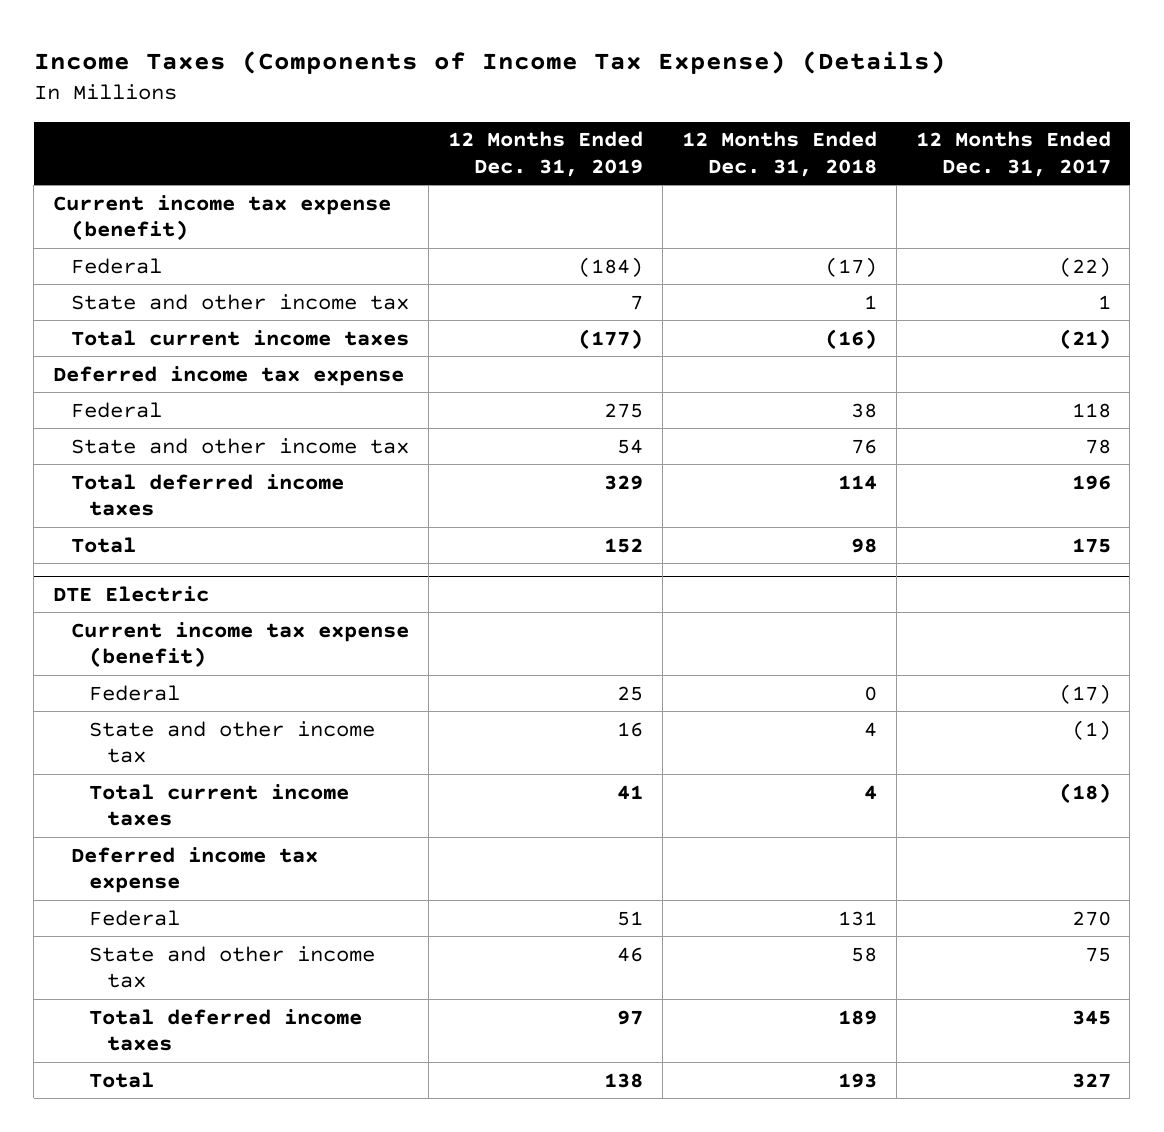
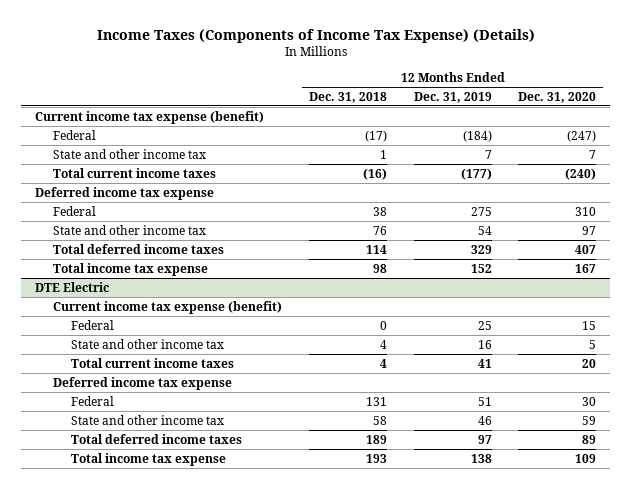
[915,131,1111,177] 12 Months Ended Dec. 31, 2017 -> none
none -> [518,91,597,103] Dec. 31, 2020
[71,536,137,553] Total -> [53,262,209,276] Total income tax expense
[89,1071,155,1088] Total -> [71,452,227,466] Total income tax expense

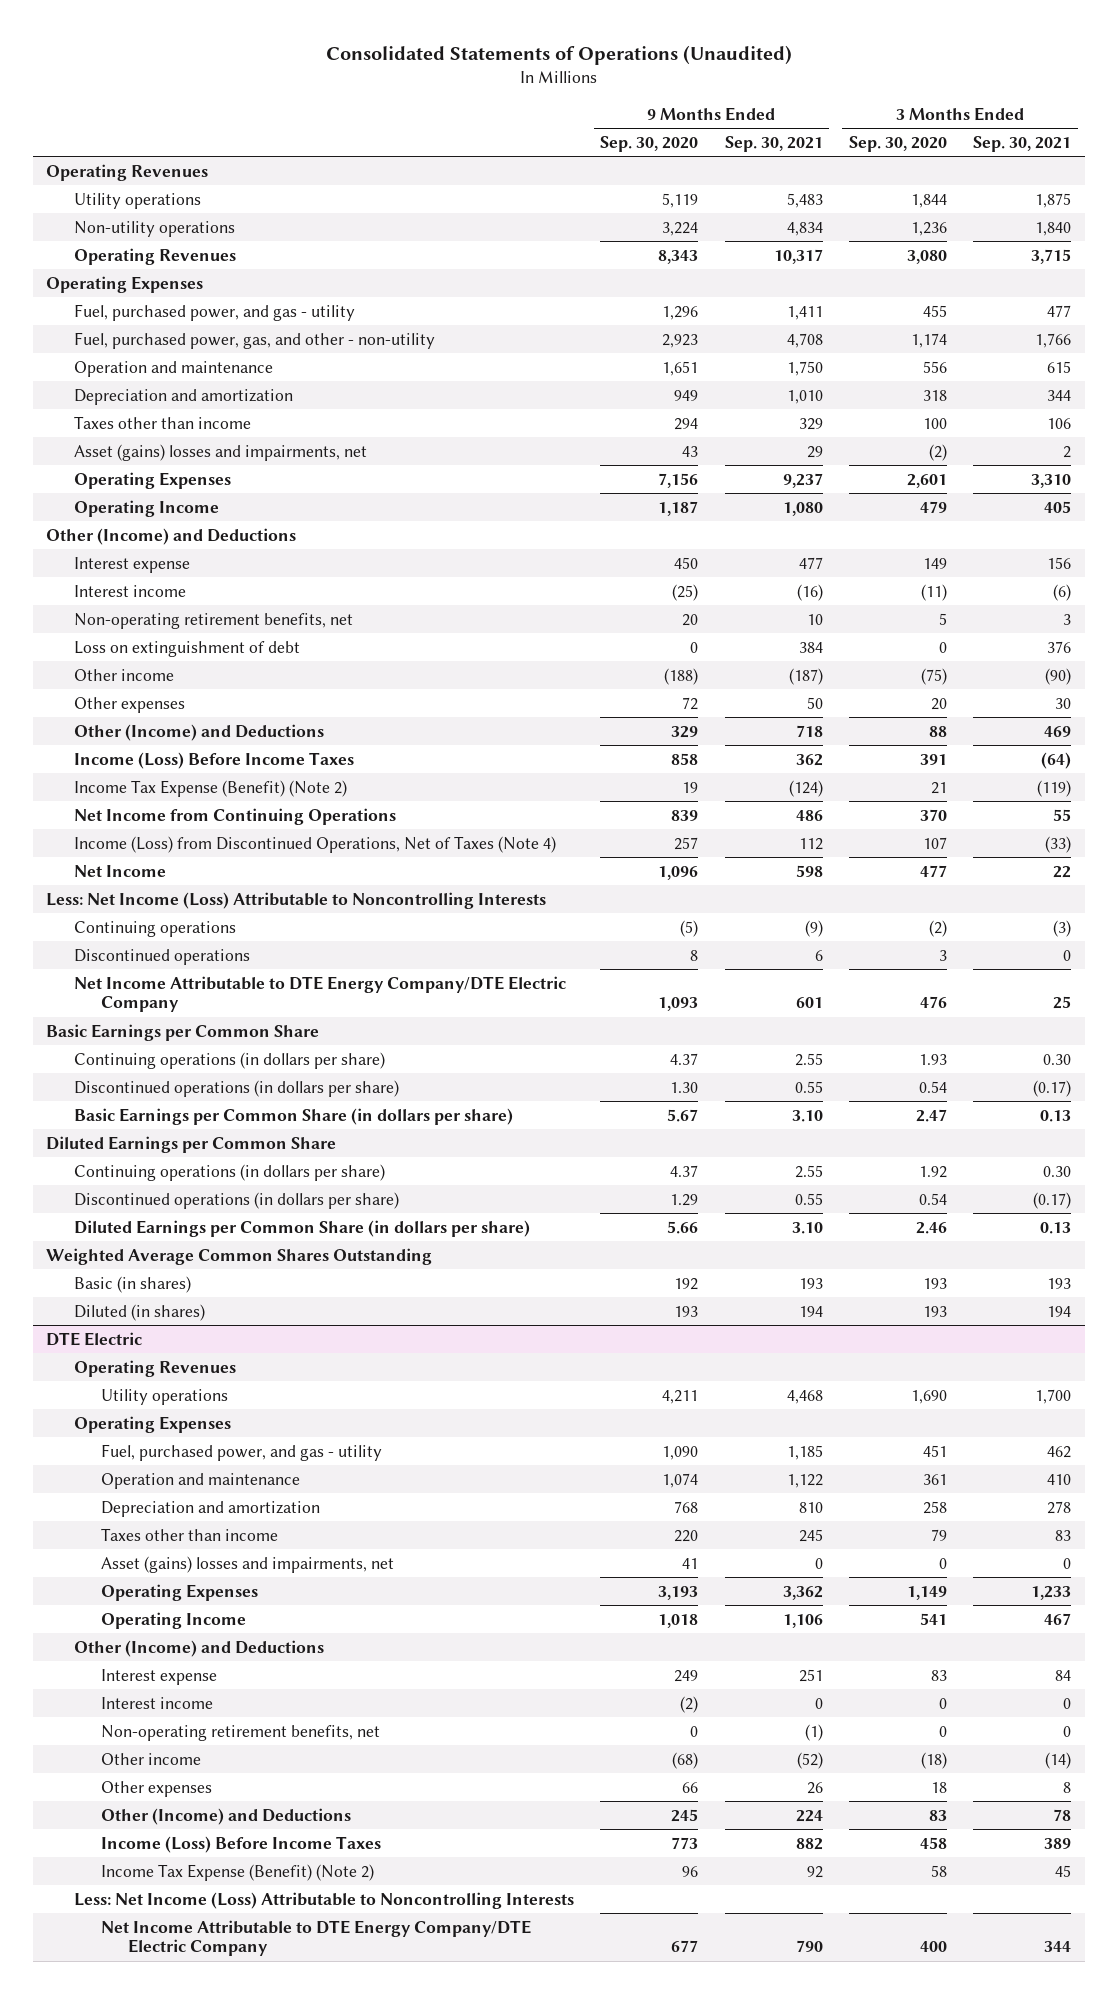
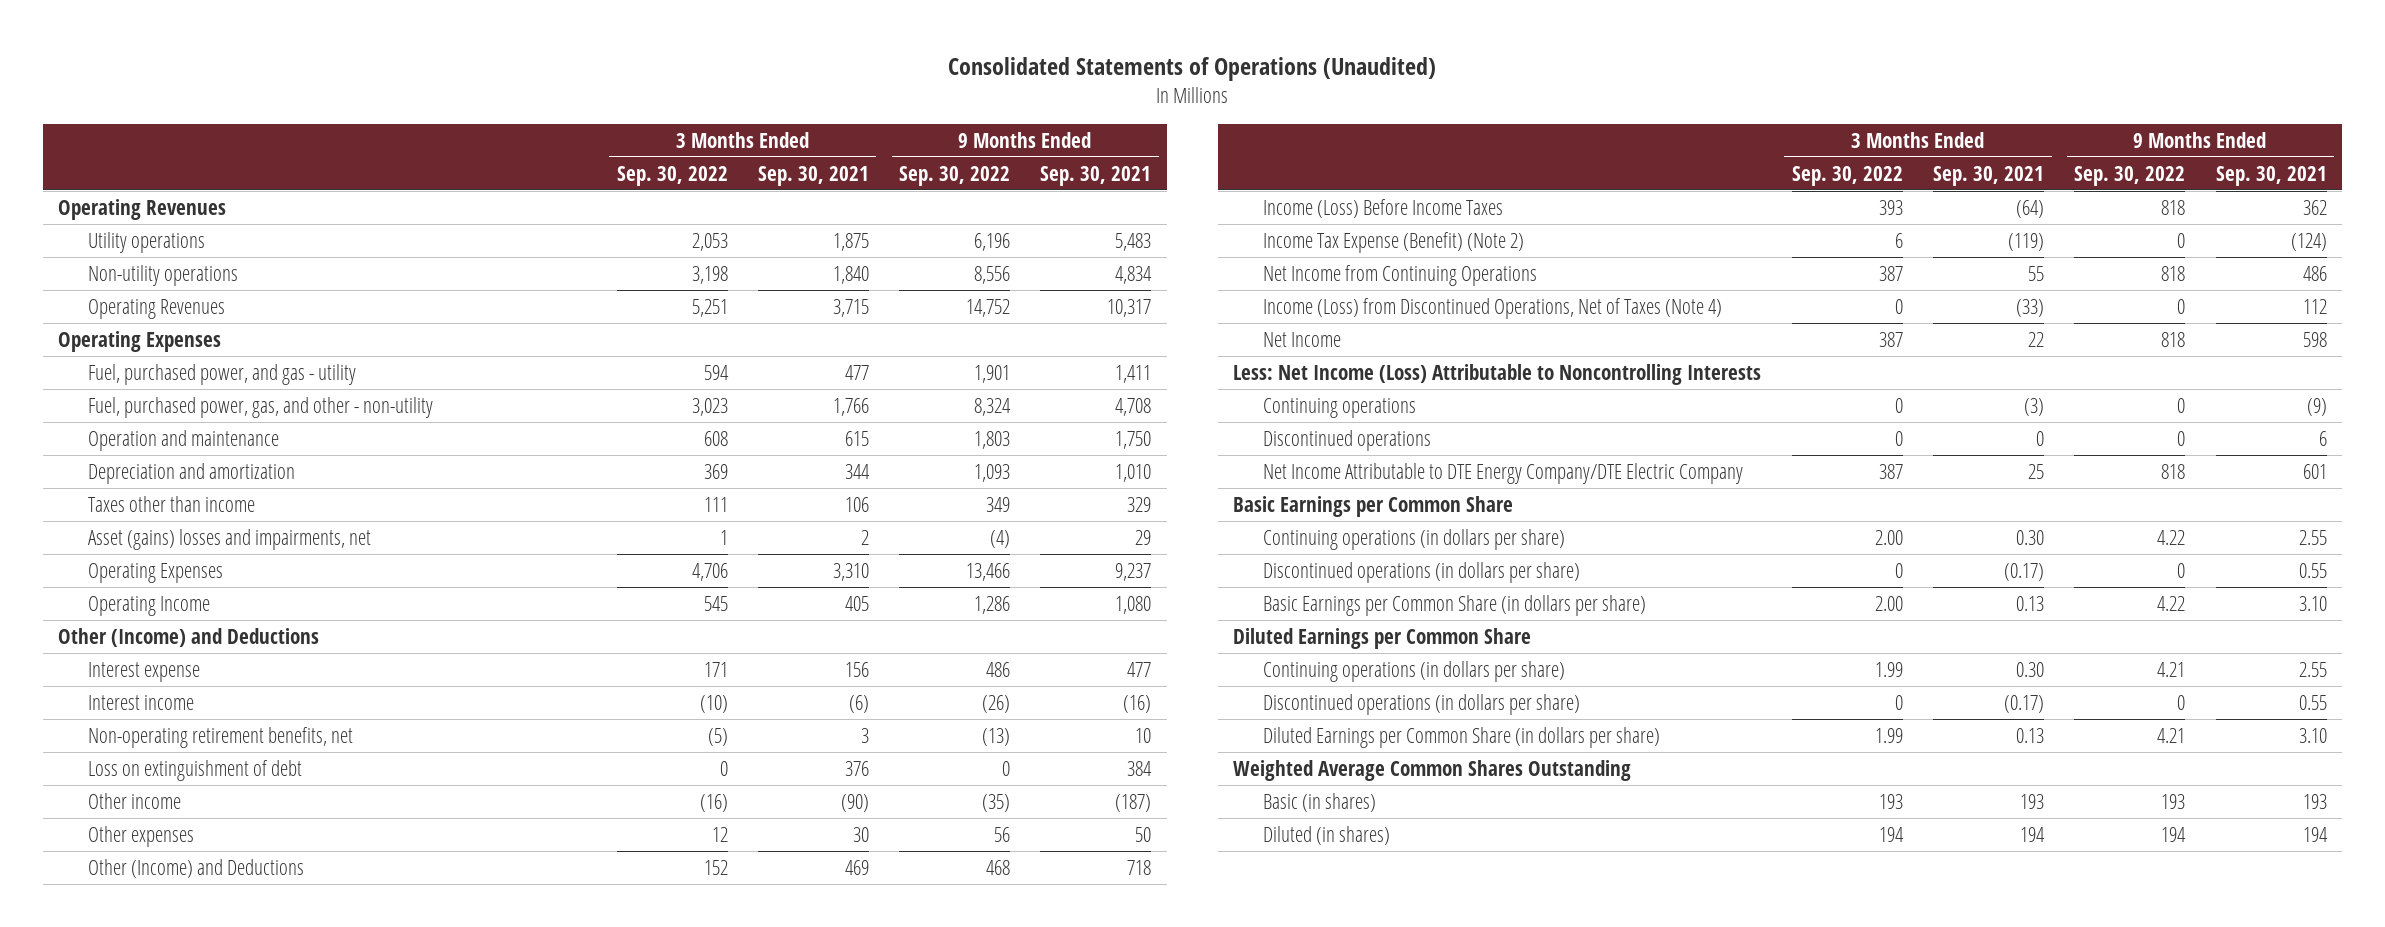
[600,135,699,152] Sep. 30, 2020 -> none
[848,135,947,152] Sep. 30, 2020 -> none
none -> [616,165,728,186] Sep. 30, 2022
none -> [899,165,1011,186] Sep. 30, 2022
[46,1331,143,1346] DTE Electric -> none
[73,1359,236,1377] Operating Revenues -> none
[100,1388,228,1405] Utility operations -> none
[73,1415,231,1433] Operating Expenses -> none
[100,1443,382,1461] Fuel, purchased power, and gas - utility -> none
[100,1472,300,1489] Operation and maintenance -> none
[100,1500,320,1517] Depreciation and amortization -> none
[100,1527,278,1541] Taxes other than income -> none
[100,1555,394,1573] Asset (gains) losses and impairments, net -> none
[100,1583,258,1601] Operating Expenses -> none
[100,1611,246,1629] Operating Income -> none
[73,1639,324,1657] Other (Income) and Deductions -> none
[100,1668,217,1685] Interest expense -> none
[100,1696,213,1709] Interest income -> none
[100,1724,380,1741] Non-operating retirement benefits, net -> none
[100,1752,201,1765] Other income -> none
[100,1780,212,1797] Other expenses -> none
[100,1807,351,1825] Other (Income) and Deductions -> none
[100,1835,381,1853] Income (Loss) Before Income Taxes -> none
[100,1863,374,1881] Income Tax Expense (Benefit) (Note 2) -> none
[73,1891,574,1909] Less: Net Income (Loss) Attributable to Noncontrolling Interests -> none
[100,1919,531,1957] Net Income Attributable to DTE Energy Company/DTE Electric Company -> none

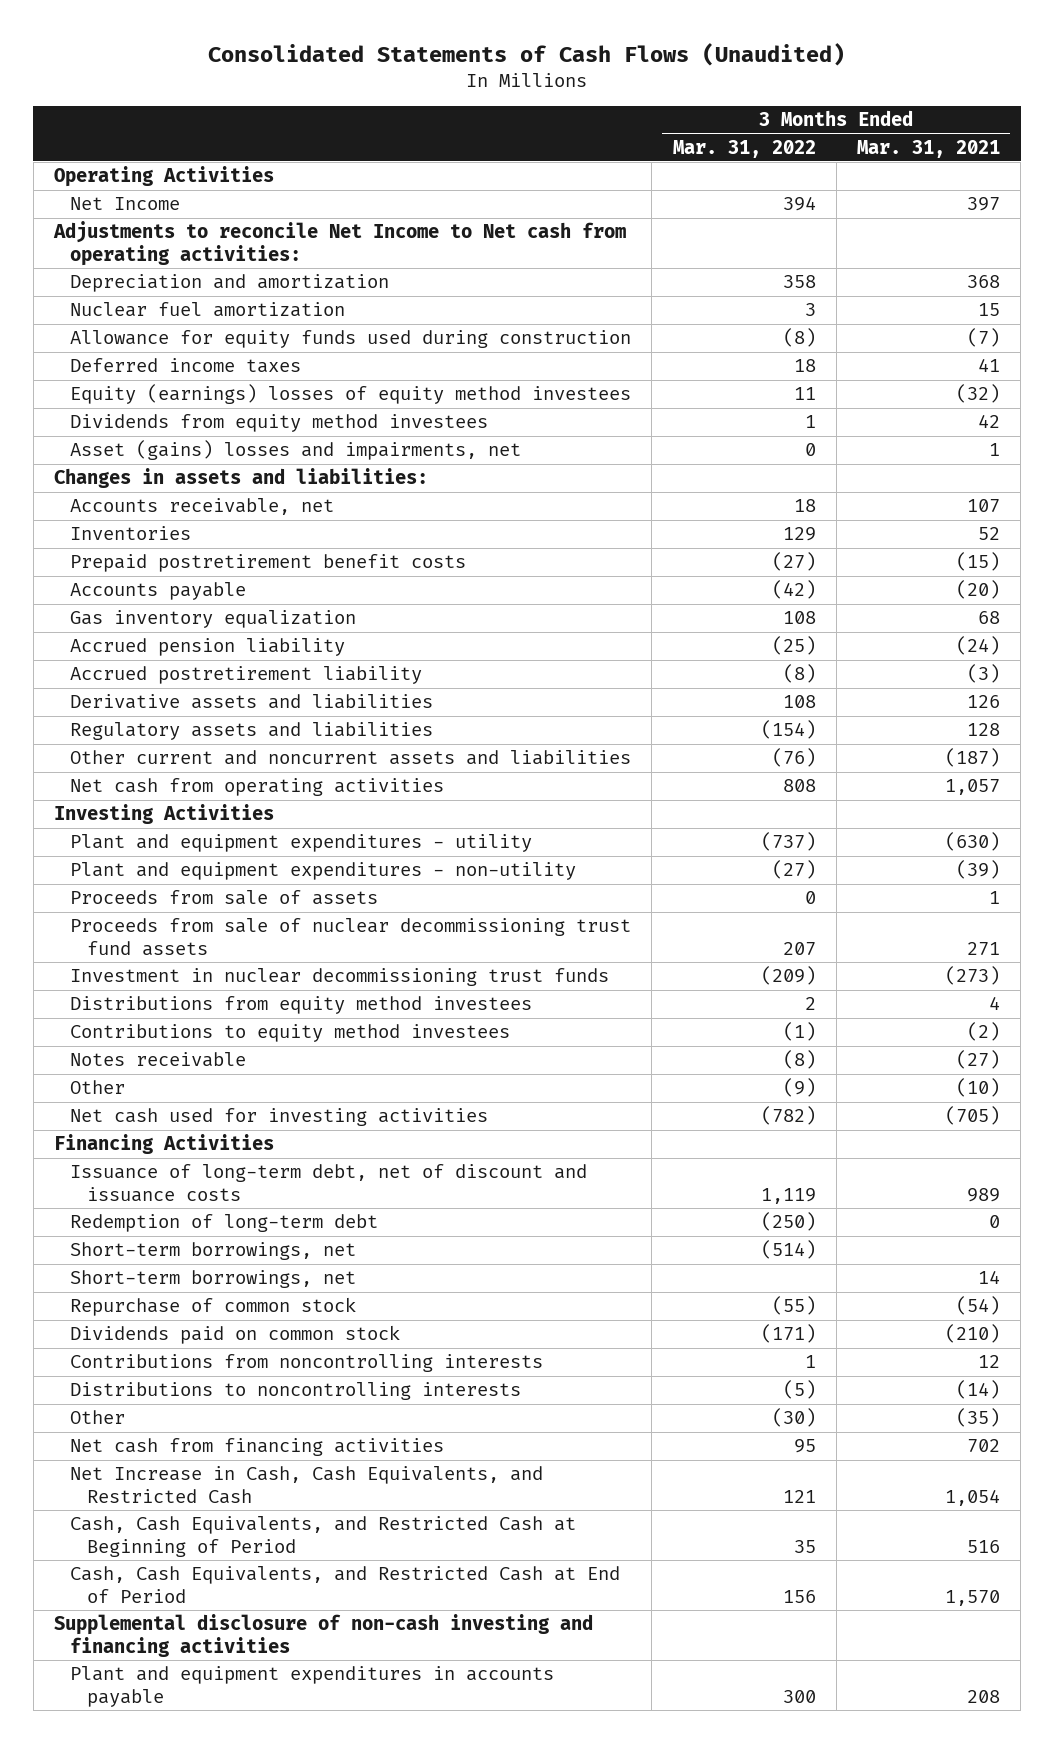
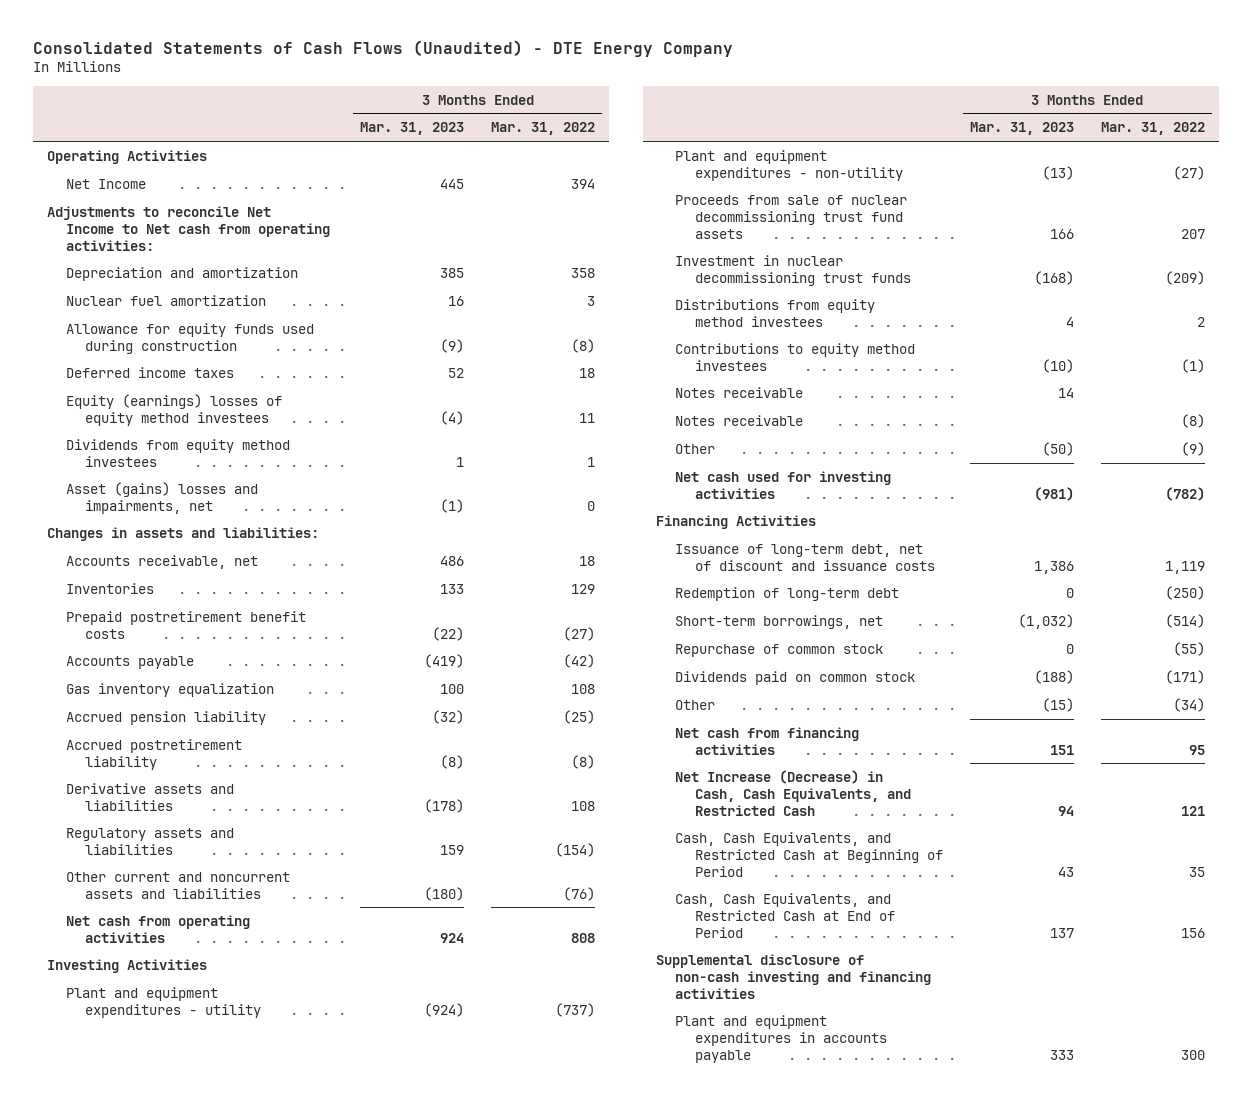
[207,42,845,66] Consolidated Statements of Cash Flows (Unaudited) -> [33,40,734,58] Consolidated Statements of Cash Flows (Unaudited) - DTE Energy Company
[856,139,1000,158] Mar. 31, 2021 -> none
none -> [359,122,464,136] Mar. 31, 2023
[70,890,379,906] Proceeds from sale of assets -> none
none -> [675,386,804,398] Notes receivable
[70,1270,357,1289] Short-term borrowings, net -> none
[70,1354,544,1373] Contributions from noncontrolling interests -> none
[70,1382,522,1401] Distributions to noncontrolling interests -> none
[771,1408,816,1428] (30) -> [1173,697,1206,712] (34)
[70,1466,544,1505] Net Increase in Cash, Cash Equivalents, and Restricted Cash -> [675,769,911,816] Net Increase (Decrease) in Cash, Cash Equivalents, and Restricted Cash

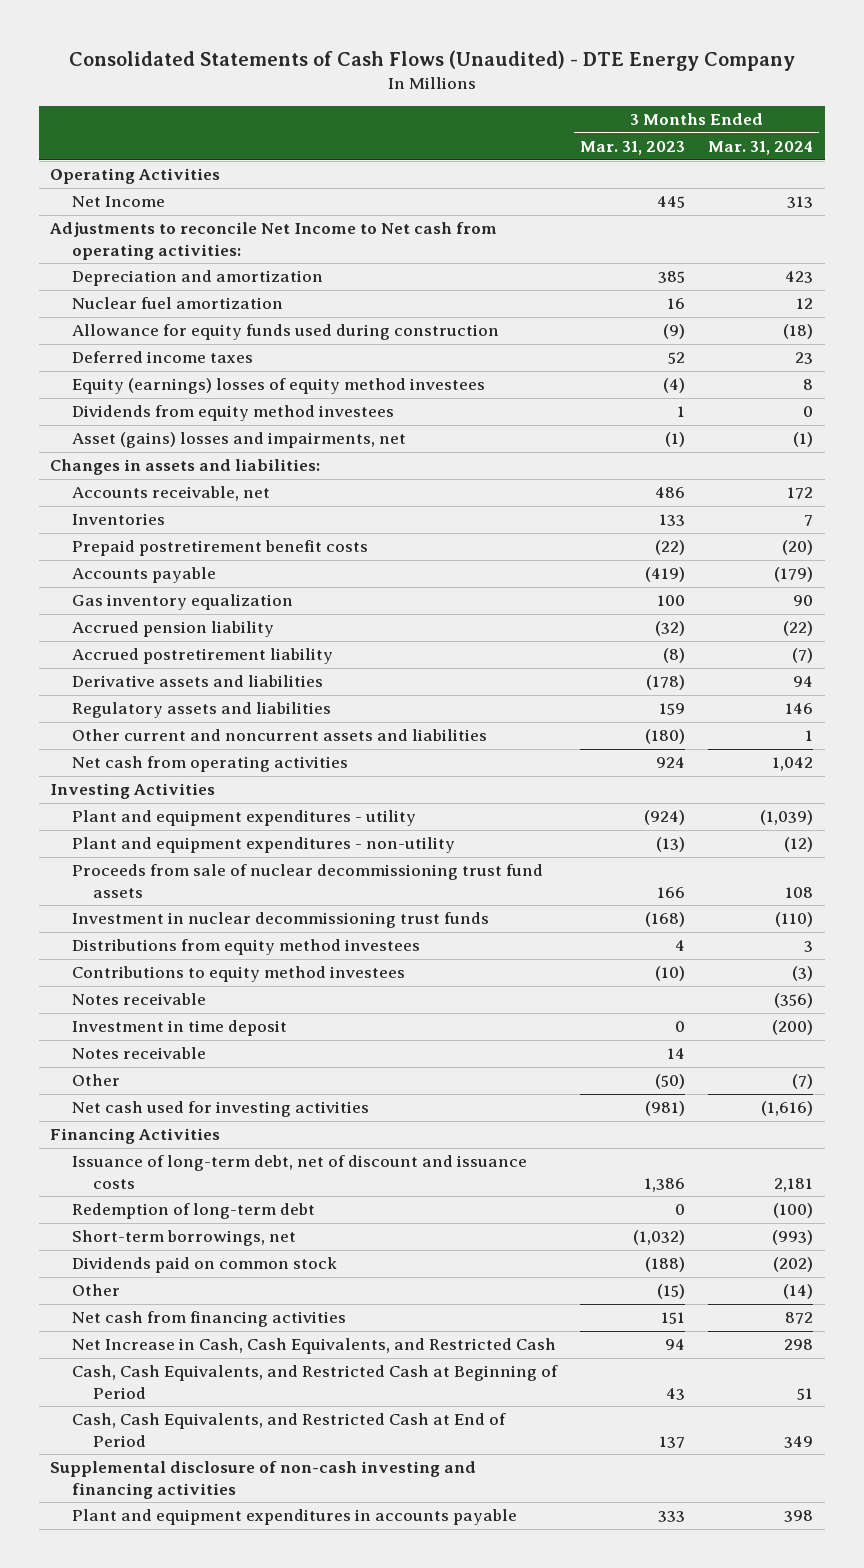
[491,122,596,136] Mar. 31, 2022 -> none
none -> [708,141,814,156] Mar. 31, 2024
none -> [71,1020,287,1037] Investment in time deposit
[675,386,804,398] Notes receivable -> [71,1047,206,1060] Notes receivable
[675,643,884,657] Repurchase of common stock -> none
[675,769,911,816] Net Increase (Decrease) in Cash, Cash Equivalents, and Restricted Cash -> [71,1338,556,1355] Net Increase in Cash, Cash Equivalents, and Restricted Cash

